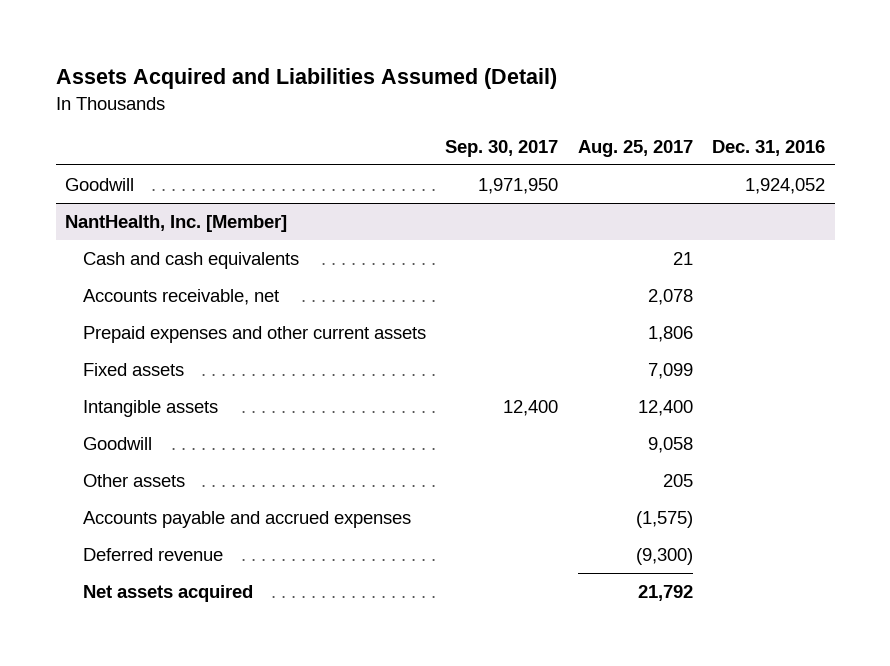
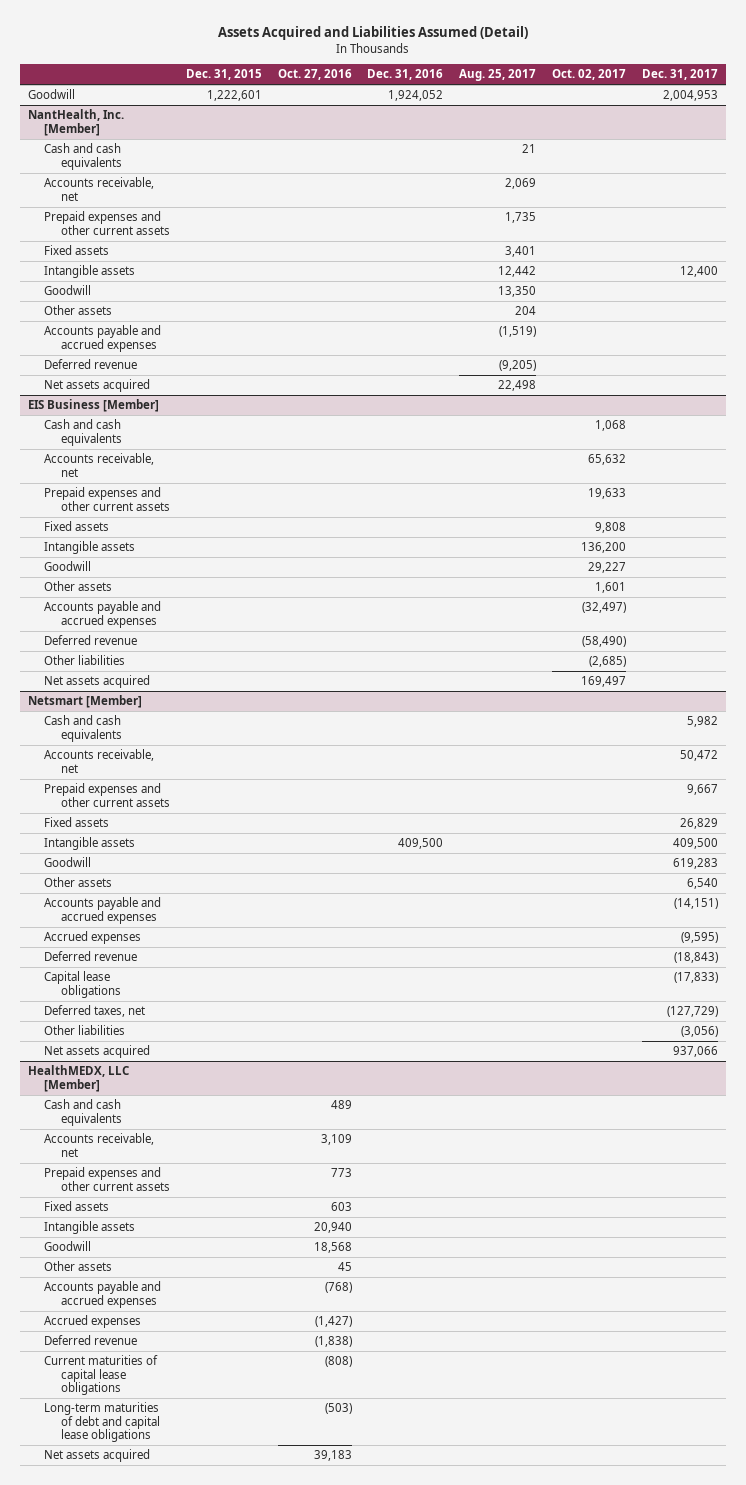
[445,139,559,157] Sep. 30, 2017 -> none
none -> [185,69,262,81] Dec. 31, 2015
none -> [277,69,352,81] Oct. 27, 2016
none -> [552,69,627,81] Oct. 02, 2017
none -> [642,69,719,81] Dec. 31, 2017
[647,288,693,305] 2,078 -> [505,178,537,190] 2,069
[647,325,693,342] 1,806 -> [505,212,537,224] 1,735
[647,362,693,379] 7,099 -> [505,246,537,258] 3,401
[637,399,693,416] 12,400 -> [498,266,537,278] 12,442
[647,436,693,453] 9,058 -> [498,286,537,298] 13,350
[662,473,693,487] 205 -> [515,306,537,316] 204
[635,510,693,528] (1,575) -> [499,326,537,338] (1,519)
[635,547,693,565] (9,300) -> [499,360,537,372] (9,205)
[637,584,693,601] 21,792 -> [498,380,537,392] 22,498
none -> [27,399,159,413] EIS Business [Member]
none -> [44,419,122,446] Cash and cash equivalents
none -> [44,453,155,477] Accounts receivable, net
none -> [44,487,170,511] Prepaid expenses and other current assets
none -> [44,521,110,532] Fixed assets
none -> [44,541,136,555] Intangible assets
none -> [44,561,92,572] Goodwill
none -> [44,581,113,592] Other assets
none -> [44,601,162,628] Accounts payable and accrued expenses
none -> [44,635,138,646] Deferred revenue
none -> [44,655,126,666] Other liabilities
none -> [44,675,151,689] Net assets acquired
none -> [27,695,142,709] Netsmart [Member]
none -> [44,715,122,742] Cash and cash equivalents
none -> [44,749,155,773] Accounts receivable, net
none -> [44,783,170,807] Prepaid expenses and other current assets
none -> [44,817,110,828] Fixed assets
none -> [44,837,136,851] Intangible assets
none -> [44,857,92,868] Goodwill
none -> [44,877,113,888] Other assets
none -> [44,897,162,924] Accounts payable and accrued expenses
none -> [44,931,142,945] Accrued expenses
none -> [44,951,138,962] Deferred revenue
none -> [44,971,121,998] Capital lease obligations
none -> [44,1005,146,1018] Deferred taxes, net
none -> [44,1025,126,1036] Other liabilities
none -> [44,1045,151,1059] Net assets acquired
none -> [27,1065,129,1092] HealthMEDX, LLC [Member]
none -> [44,1099,122,1126] Cash and cash equivalents
none -> [44,1133,155,1157] Accounts receivable, net
none -> [44,1167,170,1191] Prepaid expenses and other current assets
none -> [44,1201,110,1212] Fixed assets
none -> [44,1221,136,1235] Intangible assets
none -> [44,1241,92,1252] Goodwill
none -> [44,1261,113,1272] Other assets
none -> [44,1281,162,1308] Accounts payable and accrued expenses
none -> [44,1315,142,1329] Accrued expenses
none -> [44,1335,138,1346] Deferred revenue
none -> [44,1355,159,1396] Current maturities of capital lease obligations
none -> [44,1402,160,1443] Long-term maturities of debt and capital lease obligations
none -> [44,1449,151,1463] Net assets acquired

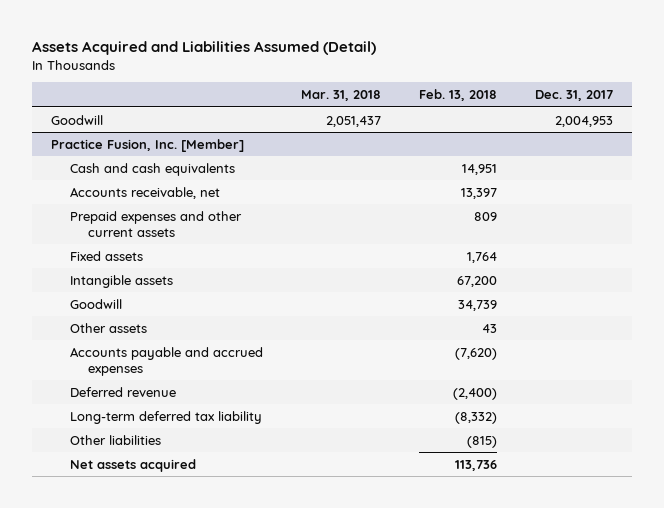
[185,69,262,81] Dec. 31, 2015 -> none
[277,69,352,81] Oct. 27, 2016 -> none
[367,69,444,81] Dec. 31, 2016 -> none
[459,69,537,82] Aug. 25, 2017 -> none
[552,69,627,81] Oct. 02, 2017 -> none
none -> [300,90,381,102] Mar. 31, 2018
none -> [419,89,498,102] Feb. 13, 2018
[27,109,124,136] NantHealth, Inc. [Member] -> none
[44,143,122,170] Cash and cash equivalents -> none
[44,177,155,201] Accounts receivable, net -> none
[44,211,170,235] Prepaid expenses and other current assets -> none
[44,245,110,256] Fixed assets -> none
[44,265,136,279] Intangible assets -> none
[44,285,92,296] Goodwill -> none
[44,305,113,316] Other assets -> none
[44,325,162,352] Accounts payable and accrued expenses -> none
[44,359,138,370] Deferred revenue -> none
[44,379,151,393] Net assets acquired -> none
[27,399,159,413] EIS Business [Member] -> none
[44,419,122,446] Cash and cash equivalents -> none
[44,453,155,477] Accounts receivable, net -> none
[44,487,170,511] Prepaid expenses and other current assets -> none
[44,521,110,532] Fixed assets -> none
[44,541,136,555] Intangible assets -> none
[44,561,92,572] Goodwill -> none
[44,581,113,592] Other assets -> none
[44,601,162,628] Accounts payable and accrued expenses -> none
[44,635,138,646] Deferred revenue -> none
[44,655,126,666] Other liabilities -> none
[44,675,151,689] Net assets acquired -> none
[27,695,142,709] Netsmart [Member] -> none
[44,715,122,742] Cash and cash equivalents -> none
[44,749,155,773] Accounts receivable, net -> none
[44,783,170,807] Prepaid expenses and other current assets -> none
[44,817,110,828] Fixed assets -> none
[44,837,136,851] Intangible assets -> none
[44,857,92,868] Goodwill -> none
[44,877,113,888] Other assets -> none
[44,897,162,924] Accounts payable and accrued expenses -> none
[44,931,142,945] Accrued expenses -> none
[44,951,138,962] Deferred revenue -> none
[44,971,121,998] Capital lease obligations -> none
[44,1005,146,1018] Deferred taxes, net -> none
[44,1025,126,1036] Other liabilities -> none
[44,1045,151,1059] Net assets acquired -> none
[27,1065,129,1092] HealthMEDX, LLC [Member] -> none
[44,1099,122,1126] Cash and cash equivalents -> none
[44,1133,155,1157] Accounts receivable, net -> none
[44,1167,170,1191] Prepaid expenses and other current assets -> none
[44,1201,110,1212] Fixed assets -> none
[44,1221,136,1235] Intangible assets -> none
[44,1241,92,1252] Goodwill -> none
[44,1261,113,1272] Other assets -> none
[44,1281,162,1308] Accounts payable and accrued expenses -> none
[44,1315,142,1329] Accrued expenses -> none
[44,1335,138,1346] Deferred revenue -> none
[44,1355,159,1396] Current maturities of capital lease obligations -> none
[44,1402,160,1443] Long-term maturities of debt and capital lease obligations -> none
[44,1449,151,1463] Net assets acquired -> none
none -> [51,138,245,152] Practice Fusion, Inc. [Member]
none -> [69,162,235,176] Cash and cash equivalents
none -> [69,186,220,199] Accounts receivable, net
none -> [69,210,242,237] Prepaid expenses and other current assets
none -> [69,250,143,261] Fixed assets
none -> [69,274,173,288] Intangible assets
none -> [69,298,122,309] Goodwill
none -> [69,322,147,333] Other assets
none -> [69,346,263,376] Accounts payable and accrued expenses
none -> [69,386,176,397] Deferred revenue
none -> [69,410,262,424] Long-term deferred tax liability
none -> [69,434,161,445] Other liabilities
none -> [69,458,196,472] Net assets acquired

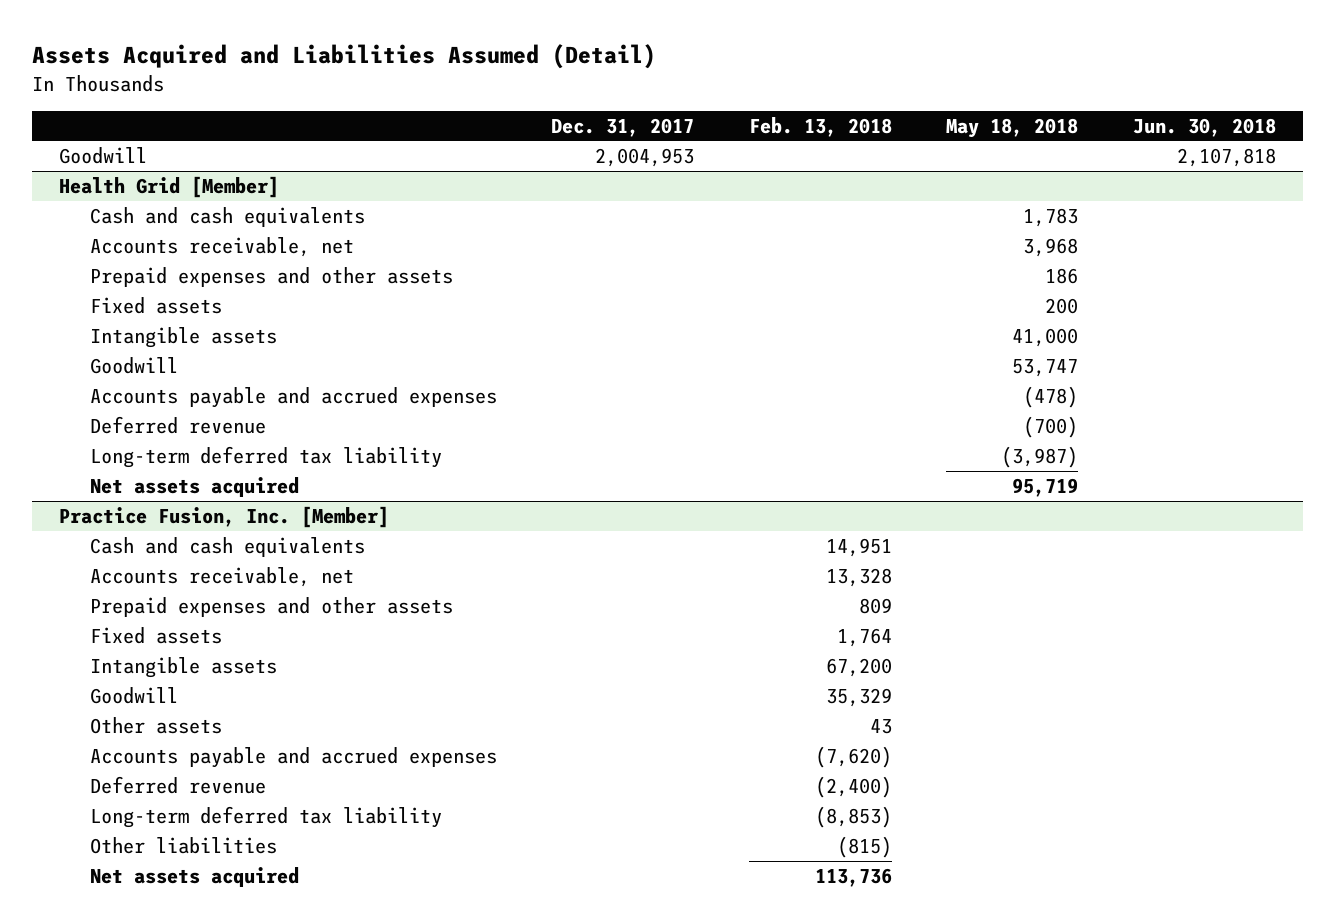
[300,90,381,102] Mar. 31, 2018 -> none
none -> [946,117,1079,138] May 18, 2018
none -> [1132,117,1276,137] Jun. 30, 2018
none -> [59,175,280,198] Health Grid [Member]
none -> [89,206,365,227] Cash and cash equivalents
none -> [89,236,354,257] Accounts receivable, net
none -> [89,266,453,287] Prepaid expenses and other assets
none -> [89,296,222,314] Fixed assets
none -> [89,326,277,348] Intangible assets
none -> [89,356,178,374] Goodwill
none -> [89,386,497,408] Accounts payable and accrued expenses
none -> [89,415,266,434] Deferred revenue
none -> [89,445,442,468] Long-term deferred tax liability
none -> [89,476,299,497] Net assets acquired
[461,187,498,199] 13,397 -> [825,567,892,587] 13,328
[69,210,242,237] Prepaid expenses and other current assets -> [89,596,453,617] Prepaid expenses and other assets
[458,299,498,311] 34,739 -> [825,687,892,707] 35,329
[455,411,498,424] (8,332) -> [814,805,892,828] (8,853)

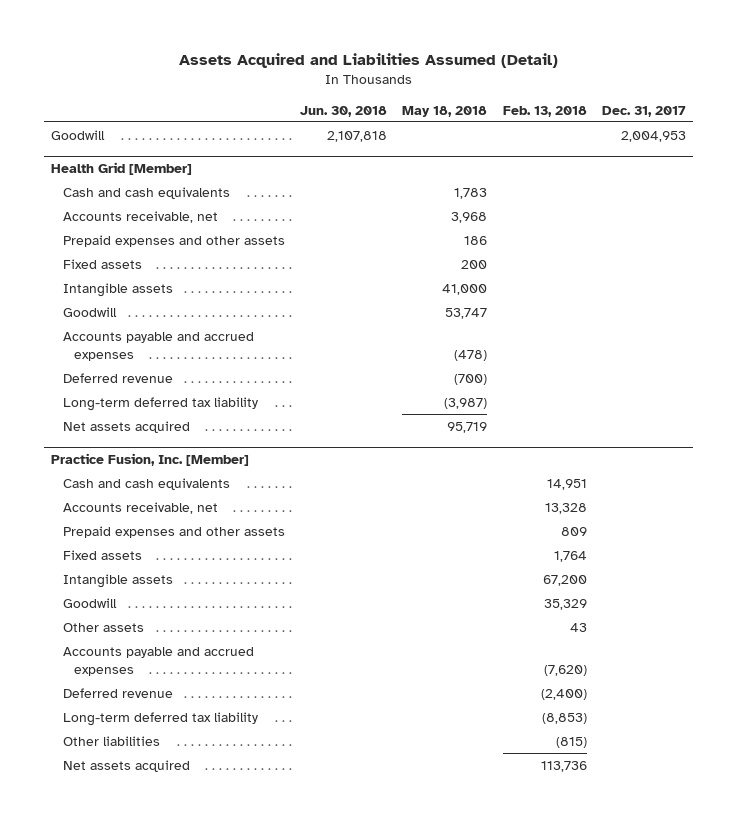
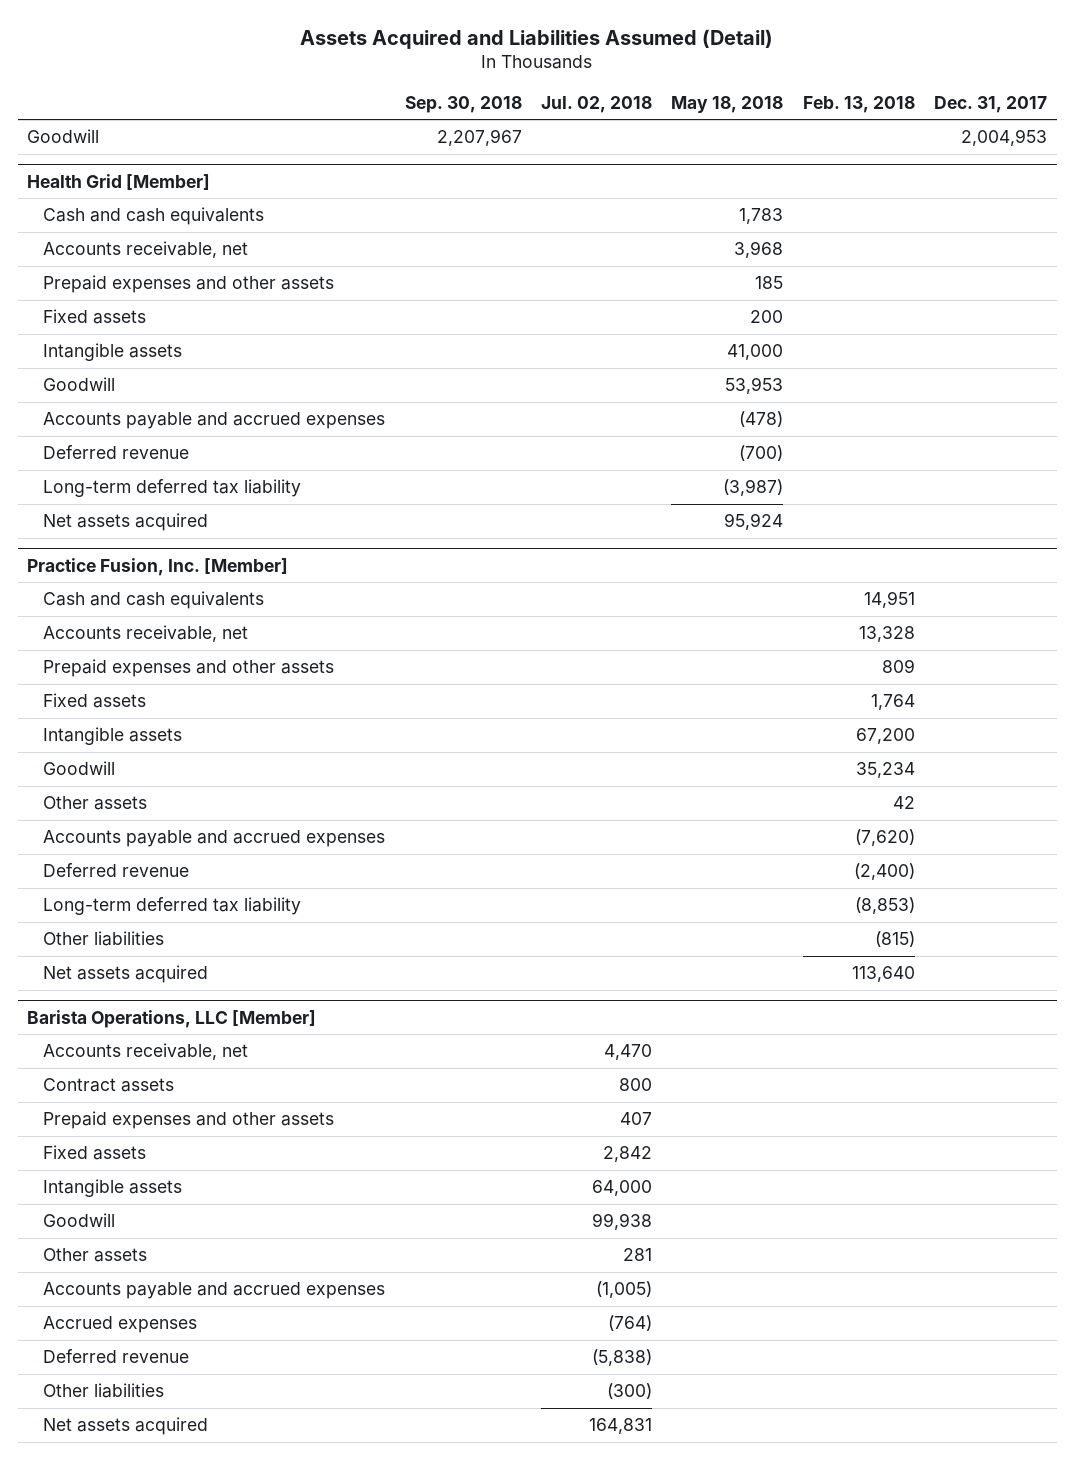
[299,105,387,117] Jun. 30, 2018 -> none
none -> [404,95,522,113] Sep. 30, 2018
none -> [540,95,652,113] Jul. 02, 2018
[464,235,488,245] 186 -> [755,276,784,290] 185
[445,307,488,319] 53,747 -> [725,377,784,395] 53,953
[447,421,488,433] 95,719 -> [724,513,784,531] 95,924
[543,598,587,610] 35,329 -> [855,762,915,779] 35,234
[569,622,587,632] 43 -> [892,796,915,810] 42
[540,760,587,772] 113,736 -> [851,966,915,983] 113,640
none -> [27,1009,317,1028] Barista Operations, LLC [Member]
none -> [43,1043,249,1061] Accounts receivable, net
none -> [43,1078,175,1093] Contract assets
none -> [43,1111,335,1130] Prepaid expenses and other assets
none -> [43,1145,147,1161] Fixed assets
none -> [43,1179,183,1198] Intangible assets
none -> [43,1213,116,1228] Goodwill
none -> [43,1248,148,1263] Other assets
none -> [43,1282,386,1300] Accounts payable and accrued expenses
none -> [43,1316,198,1334] Accrued expenses
none -> [43,1349,190,1364] Deferred revenue
none -> [43,1383,165,1399] Other liabilities
none -> [43,1417,209,1436] Net assets acquired

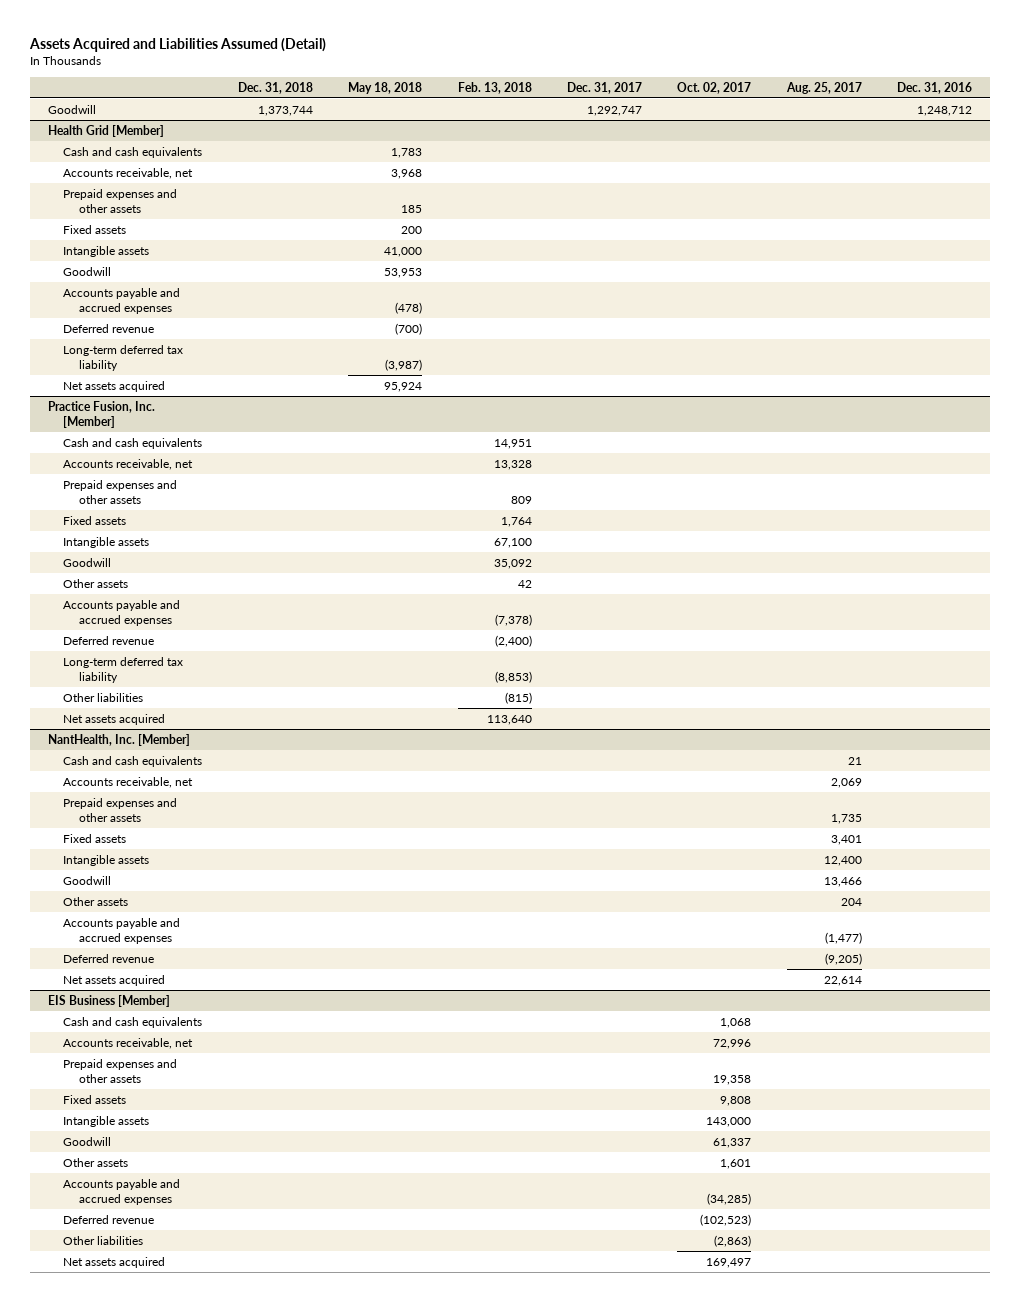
[404,95,522,113] Sep. 30, 2018 -> none
[540,95,652,113] Jul. 02, 2018 -> none
none -> [237,81,313,94] Dec. 31, 2018
none -> [677,81,752,94] Oct. 02, 2017
none -> [785,81,862,94] Aug. 25, 2017
none -> [897,81,973,94] Dec. 31, 2016
[961,129,1048,147] 2,004,953 -> [587,105,643,116] 1,292,747
[855,728,915,745] 67,200 -> [493,537,532,548] 67,100
[855,762,915,779] 35,234 -> [493,558,532,569] 35,092
[854,829,915,847] (7,620) -> [494,613,532,626] (7,378)
[27,1009,317,1028] Barista Operations, LLC [Member] -> none
[43,1043,249,1061] Accounts receivable, net -> none
[43,1078,175,1093] Contract assets -> none
[43,1111,335,1130] Prepaid expenses and other assets -> none
[43,1145,147,1161] Fixed assets -> none
[43,1179,183,1198] Intangible assets -> none
[43,1213,116,1228] Goodwill -> none
[43,1248,148,1263] Other assets -> none
[43,1282,386,1300] Accounts payable and accrued expenses -> none
[43,1316,198,1334] Accrued expenses -> none
[43,1349,190,1364] Deferred revenue -> none
[43,1383,165,1399] Other liabilities -> none
[43,1417,209,1436] Net assets acquired -> none
none -> [47,733,190,746] NantHealth, Inc. [Member]
none -> [63,755,203,767] Cash and cash equivalents
none -> [63,776,194,788] Accounts receivable, net
none -> [63,797,178,822] Prepaid expenses and other assets
none -> [63,833,127,843] Fixed assets
none -> [63,854,150,866] Intangible assets
none -> [63,875,112,885] Goodwill
none -> [63,896,129,906] Other assets
none -> [63,917,181,944] Accounts payable and accrued expenses
none -> [63,953,155,963] Deferred revenue
none -> [63,974,166,986] Net assets acquired
none -> [47,994,170,1007] EIS Business [Member]
none -> [63,1016,203,1028] Cash and cash equivalents
none -> [63,1037,194,1049] Accounts receivable, net
none -> [63,1058,178,1083] Prepaid expenses and other assets
none -> [63,1094,127,1104] Fixed assets
none -> [63,1115,150,1127] Intangible assets
none -> [63,1136,112,1146] Goodwill
none -> [63,1157,129,1167] Other assets
none -> [63,1178,181,1205] Accounts payable and accrued expenses
none -> [63,1214,155,1224] Deferred revenue
none -> [63,1235,144,1245] Other liabilities
none -> [63,1256,166,1268] Net assets acquired

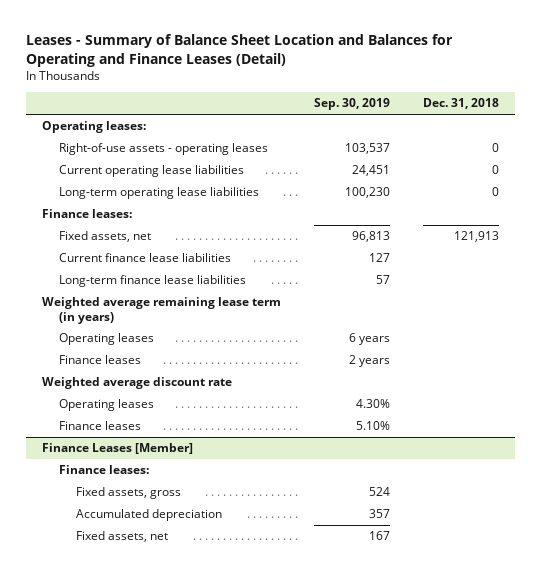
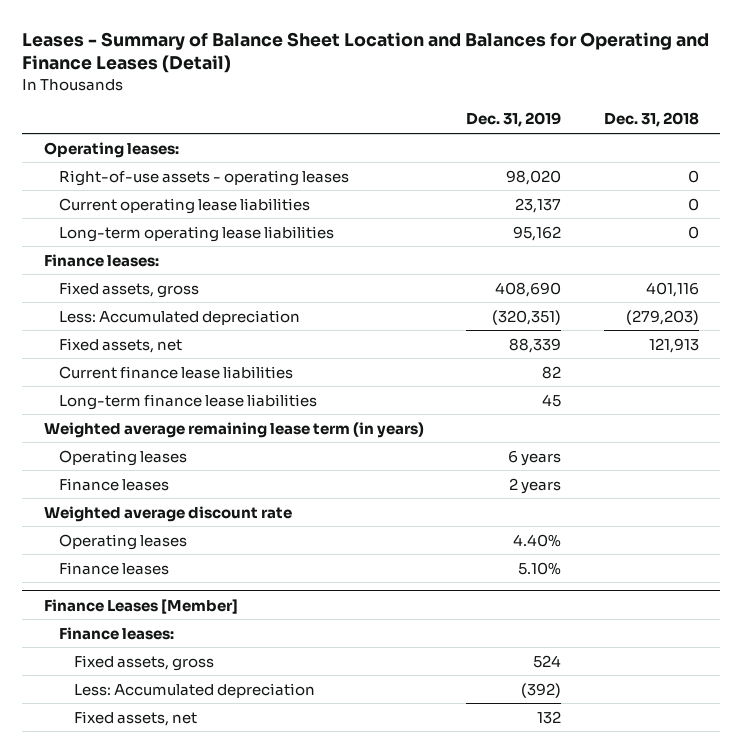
[313,98,390,111] Sep. 30, 2019 -> none
none -> [466,112,562,128] Dec. 31, 2019
none -> [58,281,199,298] Fixed assets, gross
none -> [58,309,300,325] Less: Accumulated depreciation
[76,509,223,522] Accumulated depreciation -> [74,682,316,698] Less: Accumulated depreciation

